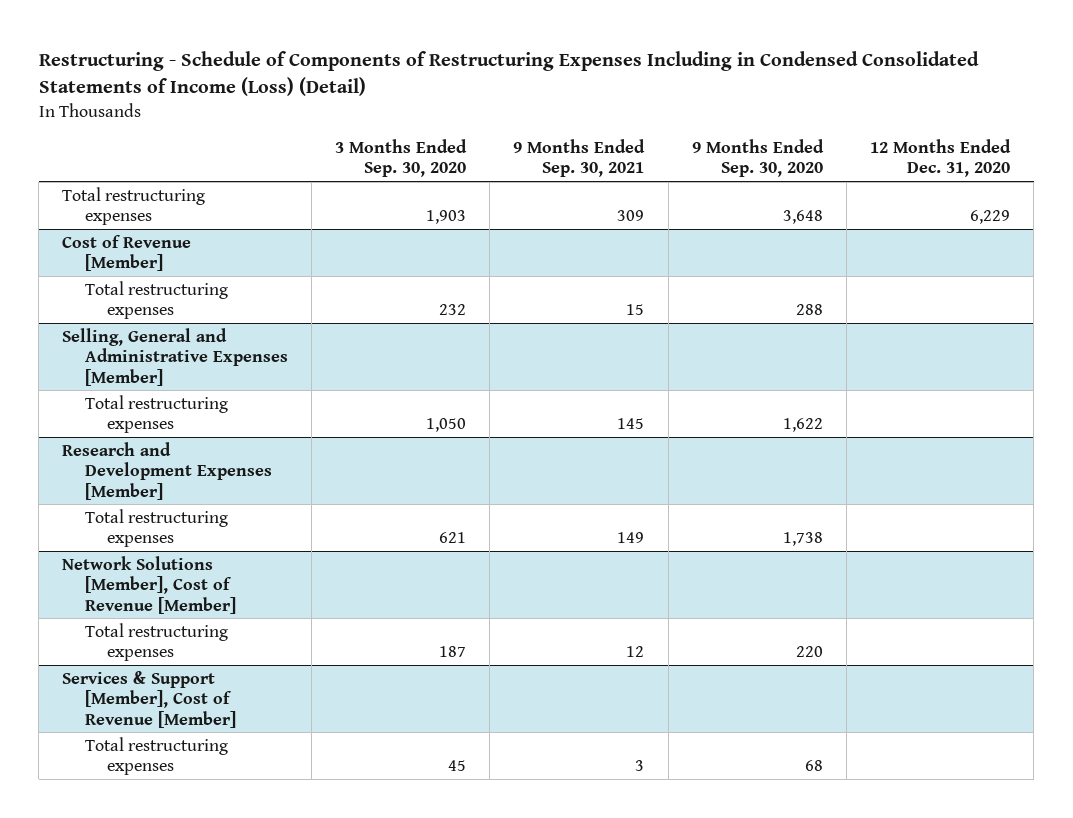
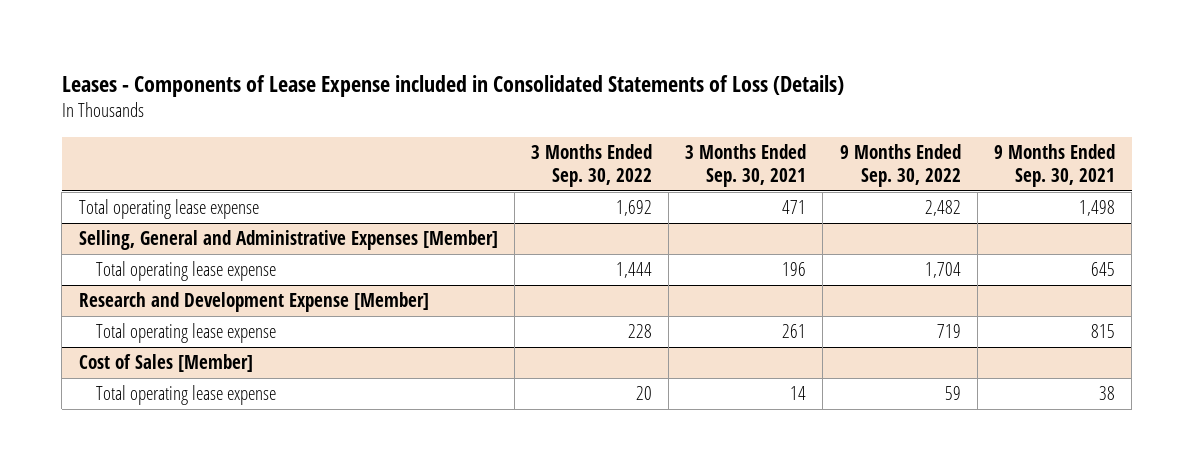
[38,50,979,97] Restructuring - Schedule of Components of Restructuring Expenses Including in Condensed Consolidated Statements of Income (Loss) (Detail) -> [61,74,844,97] Leases - Components of Lease Expense included in Consolidated Statements of Loss (Details)
[334,138,467,178] 3 Months Ended Sep. 30, 2020 -> none
[691,138,824,178] 9 Months Ended Sep. 30, 2020 -> none
[870,138,1012,178] 12 Months Ended Dec. 31, 2020 -> none
none -> [530,143,652,188] 3 Months Ended Sep. 30, 2022
none -> [685,143,807,188] 3 Months Ended Sep. 30, 2021
none -> [839,143,961,188] 9 Months Ended Sep. 30, 2022
[62,186,206,226] Total restructuring expenses -> none
[62,234,192,272] Cost of Revenue [Member] -> none
[84,280,228,320] Total restructuring expenses -> none
none -> [78,199,259,220] Total operating lease expense
[84,394,228,434] Total restructuring expenses -> none
[84,508,228,548] Total restructuring expenses -> none
[62,555,236,614] Network Solutions [Member], Cost of Revenue [Member] -> none
[84,622,228,662] Total restructuring expenses -> none
[62,670,236,728] Services & Support [Member], Cost of Revenue [Member] -> none
[84,736,228,776] Total restructuring expenses -> none
none -> [96,261,277,282] Total operating lease expense
[62,441,272,500] Research and Development Expenses [Member] -> [78,292,429,313] Research and Development Expense [Member]
none -> [96,323,277,344] Total operating lease expense
none -> [78,354,253,373] Cost of Sales [Member]
none -> [96,385,277,406] Total operating lease expense

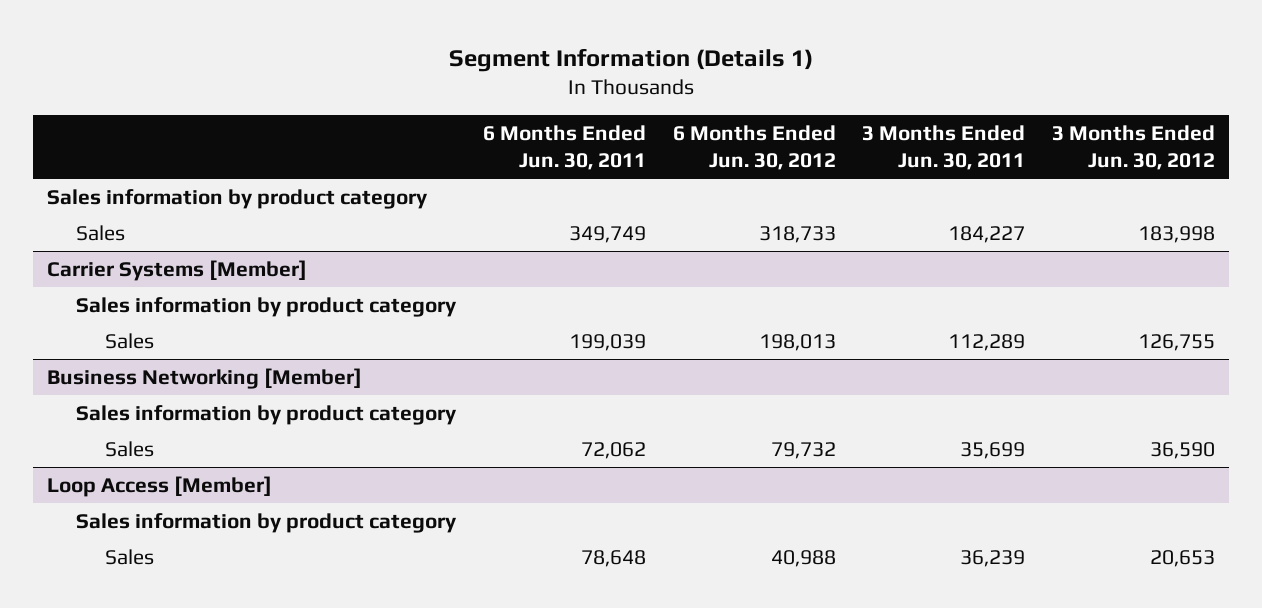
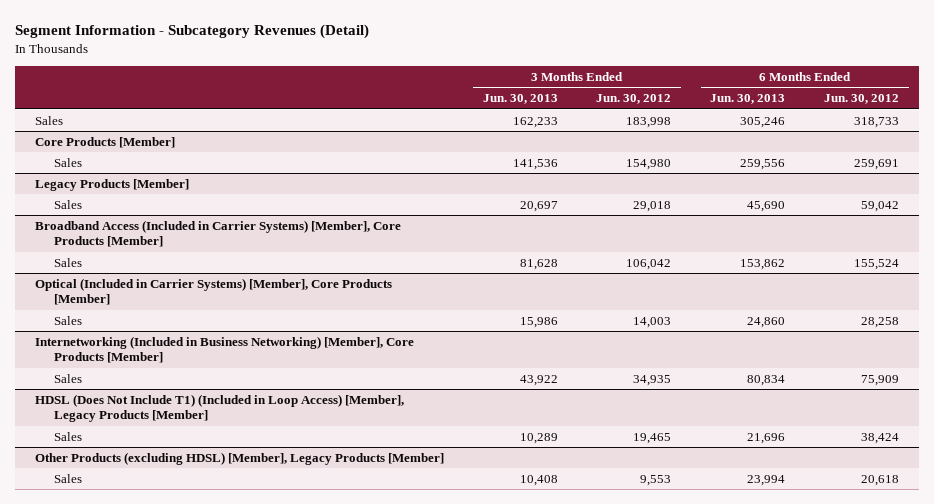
[449,48,814,73] Segment Information (Details 1) -> [15,24,370,40] Segment Information - Subcategory Revenues (Detail)
[482,125,646,171] 6 Months Ended Jun. 30, 2011 -> none
[862,125,1026,171] 3 Months Ended Jun. 30, 2011 -> none
none -> [482,94,558,105] Jun. 30, 2013
none -> [710,94,786,105] Jun. 30, 2013
[46,188,428,209] Sales information by product category -> none
[46,259,307,281] Carrier Systems [Member] -> none
[76,296,458,317] Sales information by product category -> none
[46,367,362,389] Business Networking [Member] -> none
[76,404,458,425] Sales information by product category -> none
[46,475,272,497] Loop Access [Member] -> none
[76,512,458,533] Sales information by product category -> none
none -> [34,136,175,148] Core Products [Member]
[758,333,836,351] 198,013 -> [854,158,900,170] 259,691
[1138,333,1216,351] 126,755 -> [626,158,672,170] 154,980
none -> [34,178,189,191] Legacy Products [Member]
[770,441,836,459] 79,732 -> [861,200,900,212] 59,042
[1150,441,1216,459] 36,590 -> [633,200,672,212] 29,018
none -> [34,219,401,248] Broadband Access (Included in Carrier Systems) [Member], Core Products [Member]
[770,549,836,567] 40,988 -> [854,258,900,270] 155,524
[1150,549,1216,567] 20,653 -> [626,258,672,270] 106,042
none -> [34,277,392,306] Optical (Included in Carrier Systems) [Member], Core Products [Member]
none -> [53,315,82,325] Sales
none -> [34,335,414,364] Internetworking (Included in Business Networking) [Member], Core Products [Member]
none -> [53,373,82,383] Sales
none -> [34,393,404,423] HDSL (Does Not Include T1) (Included in Loop Access) [Member], Legacy Products [Member]
none -> [53,431,82,441] Sales
none -> [34,451,444,465] Other Products (excluding HDSL) [Member], Legacy Products [Member]
none -> [53,473,82,483] Sales

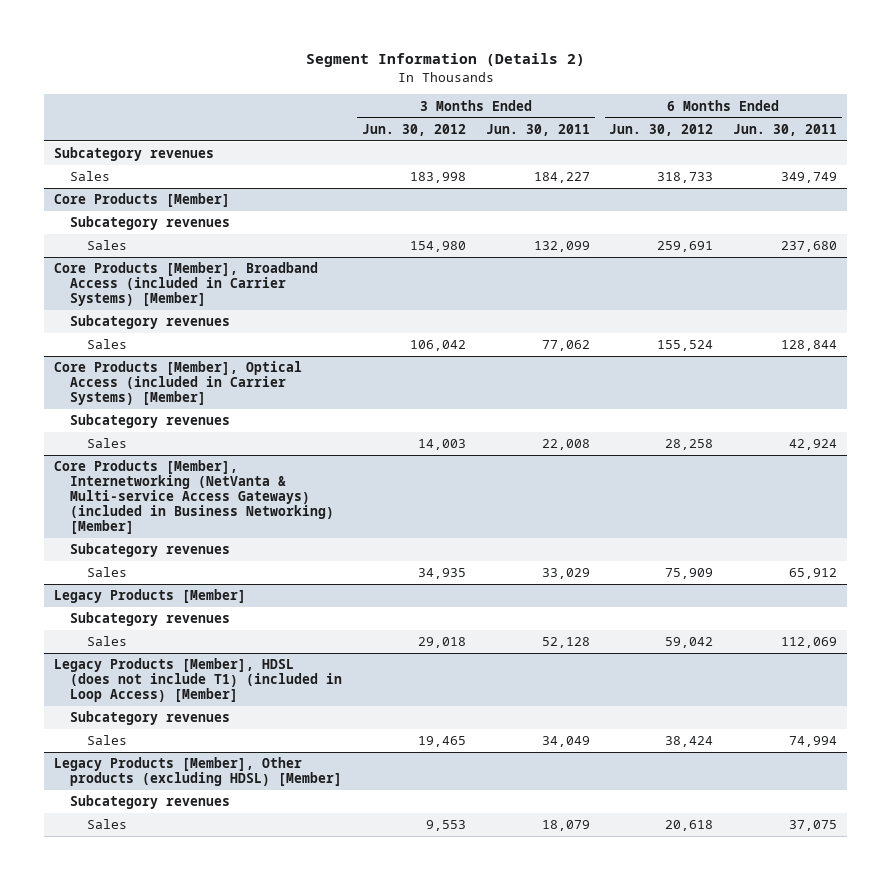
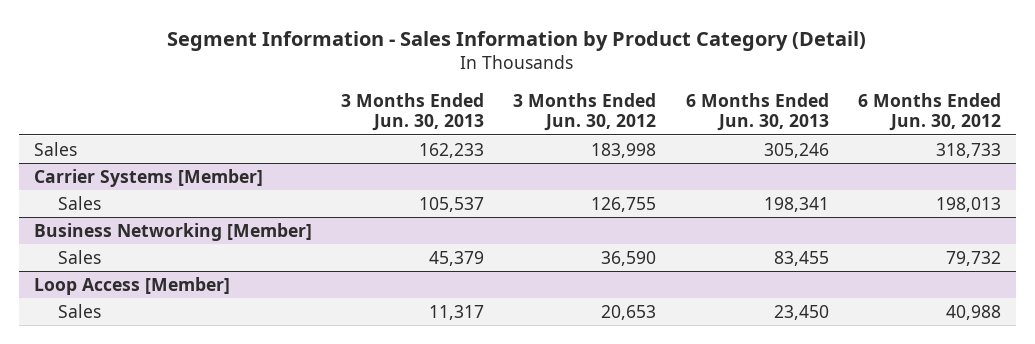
[305,53,585,68] Segment Information (Details 2) -> [167,30,867,51] Segment Information - Sales Information by Product Category (Detail)
[485,123,590,136] Jun. 30, 2011 -> none
[733,123,838,136] Jun. 30, 2011 -> none
none -> [340,92,484,132] 3 Months Ended Jun. 30, 2013
none -> [685,92,829,132] 6 Months Ended Jun. 30, 2013
[54,147,215,162] Subcategory revenues -> none
[54,193,231,208] Core Products [Member] -> none
[70,216,231,231] Subcategory revenues -> none
[54,262,319,307] Core Products [Member], Broadband Access (included in Carrier Systems) [Member] -> none
[70,315,231,330] Subcategory revenues -> none
[54,361,303,406] Core Products [Member], Optical Access (included in Carrier Systems) [Member] -> none
[70,414,231,429] Subcategory revenues -> none
[54,460,335,535] Core Products [Member], Internetworking (NetVanta & Multi-service Access Gateways) (included in Business Networking) [Member] -> none
[70,543,231,558] Subcategory revenues -> none
[86,567,127,578] Sales -> none
[54,589,247,604] Legacy Products [Member] -> none
[70,612,231,627] Subcategory revenues -> none
[86,636,127,647] Sales -> none
[54,658,343,703] Legacy Products [Member], HDSL (does not include T1) (included in Loop Access) [Member] -> none
[70,711,231,726] Subcategory revenues -> none
[86,735,127,746] Sales -> none
[54,757,343,787] Legacy Products [Member], Other products (excluding HDSL) [Member] -> none
[70,795,231,810] Subcategory revenues -> none
[86,819,127,830] Sales -> none
none -> [33,168,263,187] Carrier Systems [Member]
[410,241,467,253] 154,980 -> [591,196,657,212] 126,755
[657,241,714,253] 259,691 -> [936,196,1002,212] 198,013
none -> [33,222,312,241] Business Networking [Member]
[410,340,467,352] 106,042 -> [601,250,657,266] 36,590
[657,340,714,352] 155,524 -> [946,250,1002,266] 79,732
none -> [33,276,230,295] Loop Access [Member]
[418,439,467,451] 14,003 -> [601,304,657,320] 20,653
[665,439,714,451] 28,258 -> [946,304,1002,320] 40,988

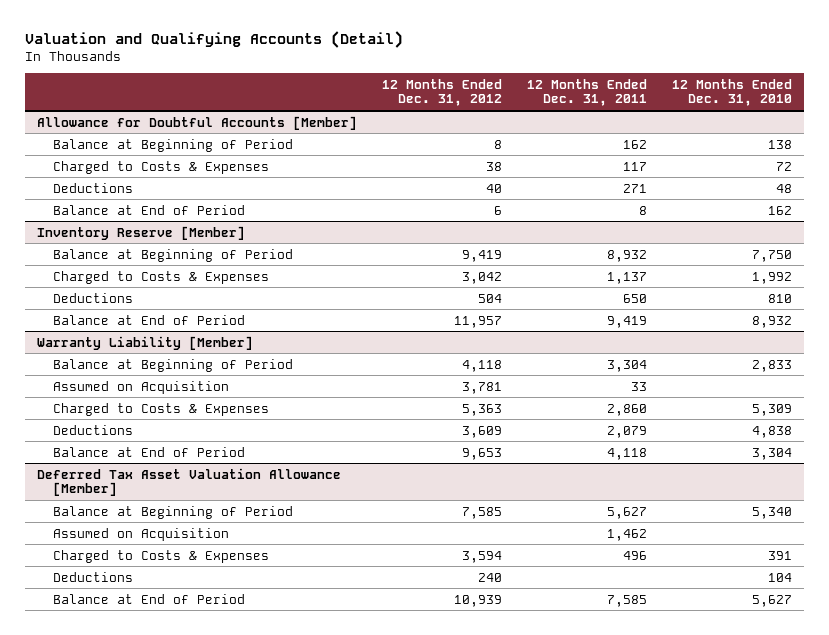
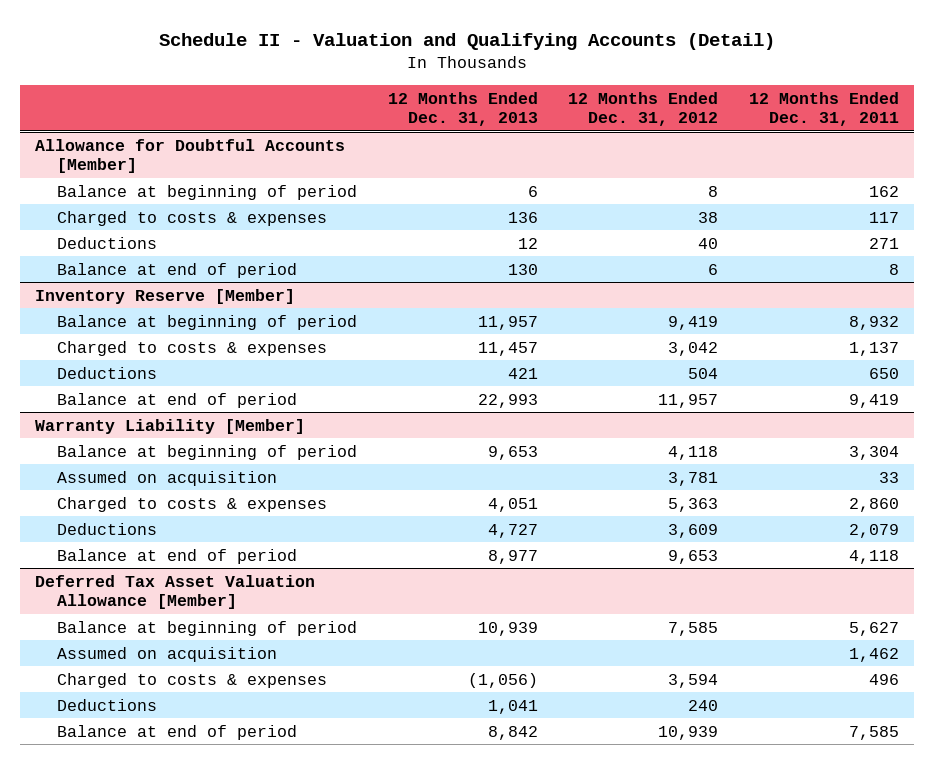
[24,31,403,49] Valuation and Qualifying Accounts (Detail) -> [158,32,775,50] Schedule II - Valuation and Qualifying Accounts (Detail)
[671,78,792,107] 12 Months Ended Dec. 31, 2010 -> none
none -> [387,91,538,127] 12 Months Ended Dec. 31, 2013
[53,138,294,152] Balance at Beginning of Period -> [57,184,358,200] Balance at beginning of period
[53,160,270,174] Charged to Costs & Expenses -> [57,210,328,226] Charged to costs & expenses
[53,204,246,215] Balance at End of Period -> [57,262,298,278] Balance at end of period
[53,248,294,262] Balance at Beginning of Period -> [57,314,358,330] Balance at beginning of period
[53,270,270,284] Charged to Costs & Expenses -> [57,340,328,356] Charged to costs & expenses
[53,314,246,325] Balance at End of Period -> [57,392,298,408] Balance at end of period
[53,358,294,372] Balance at Beginning of Period -> [57,444,358,460] Balance at beginning of period
[53,380,230,394] Assumed on Acquisition -> [57,470,278,486] Assumed on acquisition
[53,402,270,416] Charged to Costs & Expenses -> [57,496,328,512] Charged to costs & expenses
[53,446,246,457] Balance at End of Period -> [57,548,298,564] Balance at end of period
[53,505,294,519] Balance at Beginning of Period -> [57,620,358,636] Balance at beginning of period
[53,527,230,541] Assumed on Acquisition -> [57,646,278,662] Assumed on acquisition
[53,549,270,563] Charged to Costs & Expenses -> [57,672,328,688] Charged to costs & expenses
[53,593,246,604] Balance at End of Period -> [57,724,298,740] Balance at end of period

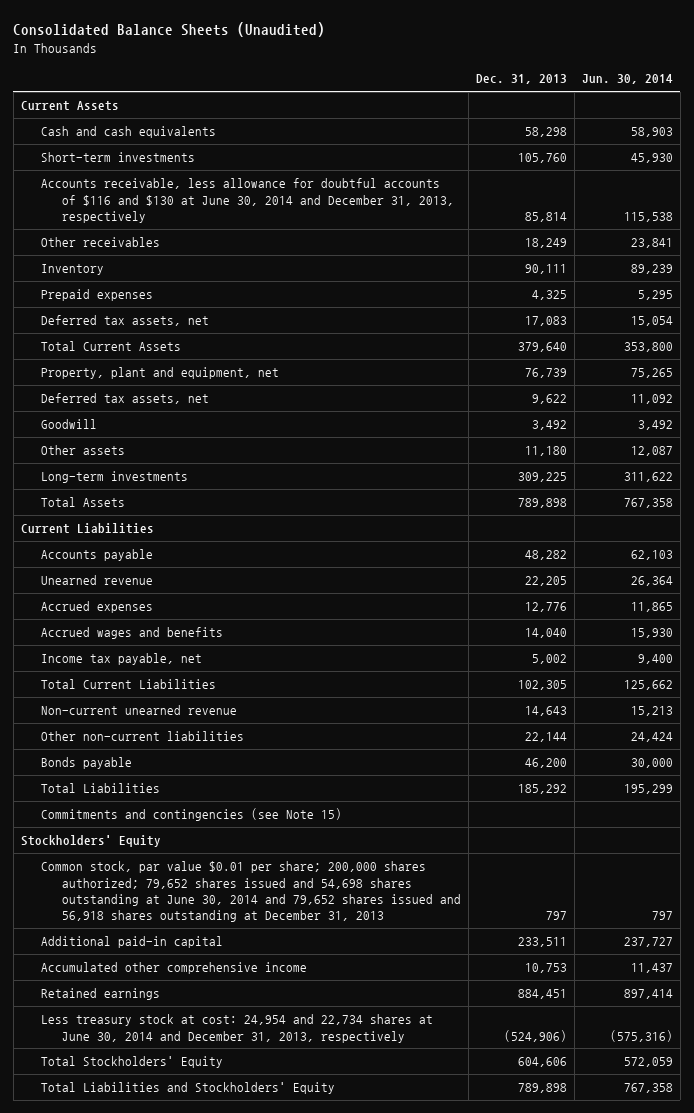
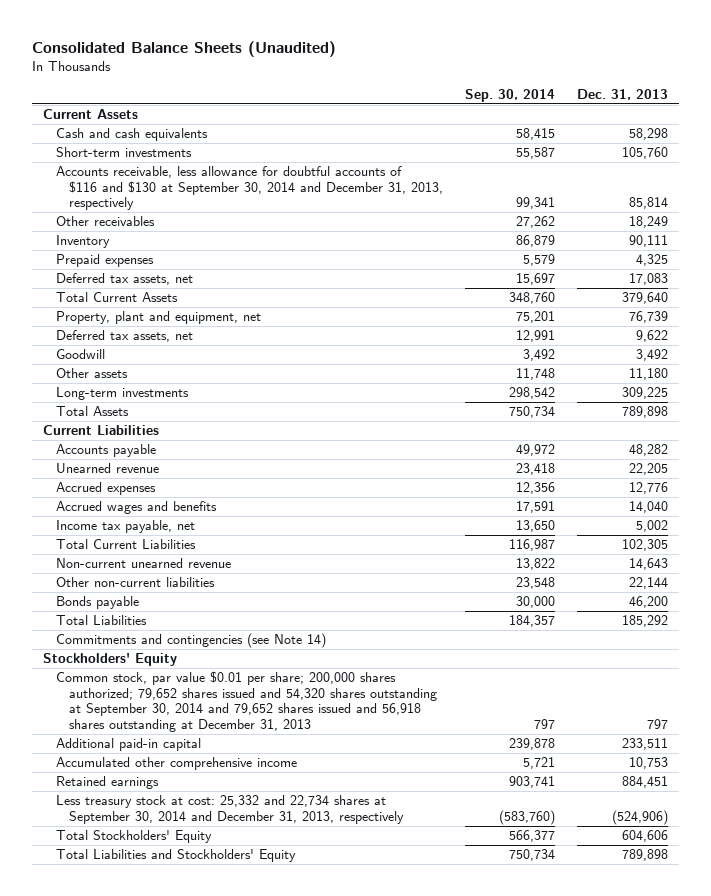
[581,74,673,85] Jun. 30, 2014 -> none
none -> [464,89,555,103] Sep. 30, 2014
[41,178,454,223] Accounts receivable, less allowance for doubtful accounts of $116 and $130 at June 30, 2014 and December 31, 2013, respectively -> [55,166,443,211] Accounts receivable, less allowance for doubtful accounts of $116 and $130 at September 30, 2014 and December 31, 2013, respectively
[41,808,343,822] Commitments and contingencies (see Note 15) -> [55,633,326,649] Commitments and contingencies (see Note 14)
[41,861,461,923] Common stock, par value $0.01 per share; 200,000 shares authorized; 79,652 shares issued and 54,698 shares outstanding at June 30, 2014 and 79,652 shares issued and 56,918 shares outstanding at December 31, 2013 -> [55,671,437,732] Common stock, par value $0.01 per share; 200,000 shares authorized; 79,652 shares issued and 54,320 shares outstanding at September 30, 2014 and 79,652 shares issued and 56,918 shares outstanding at December 31, 2013
[41,1014,434,1043] Less treasury stock at cost: 24,954 and 22,734 shares at June 30, 2014 and December 31, 2013, respectively -> [55,795,404,824] Less treasury stock at cost: 25,332 and 22,734 shares at September 30, 2014 and December 31, 2013, respectively

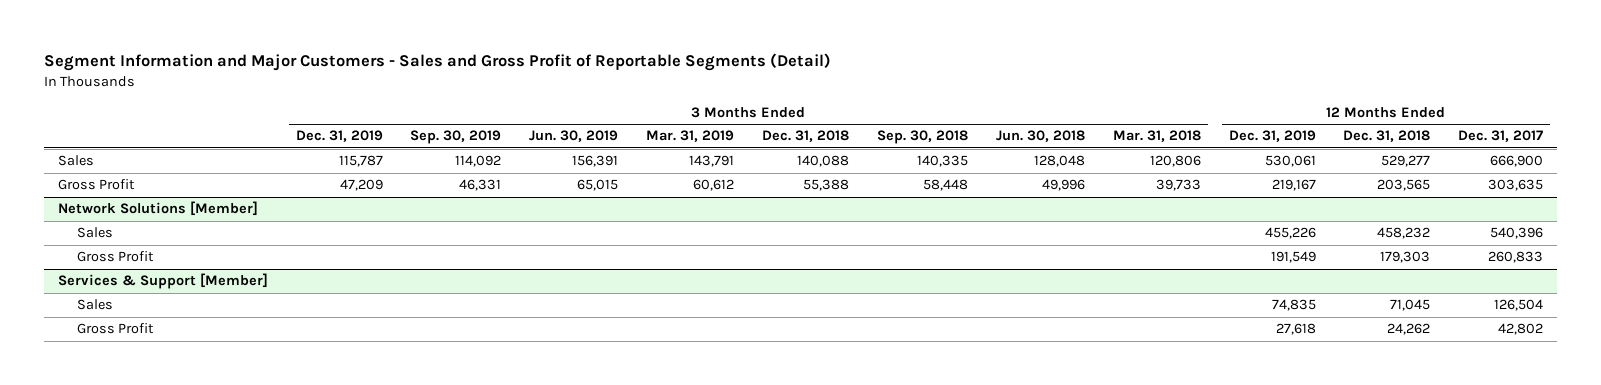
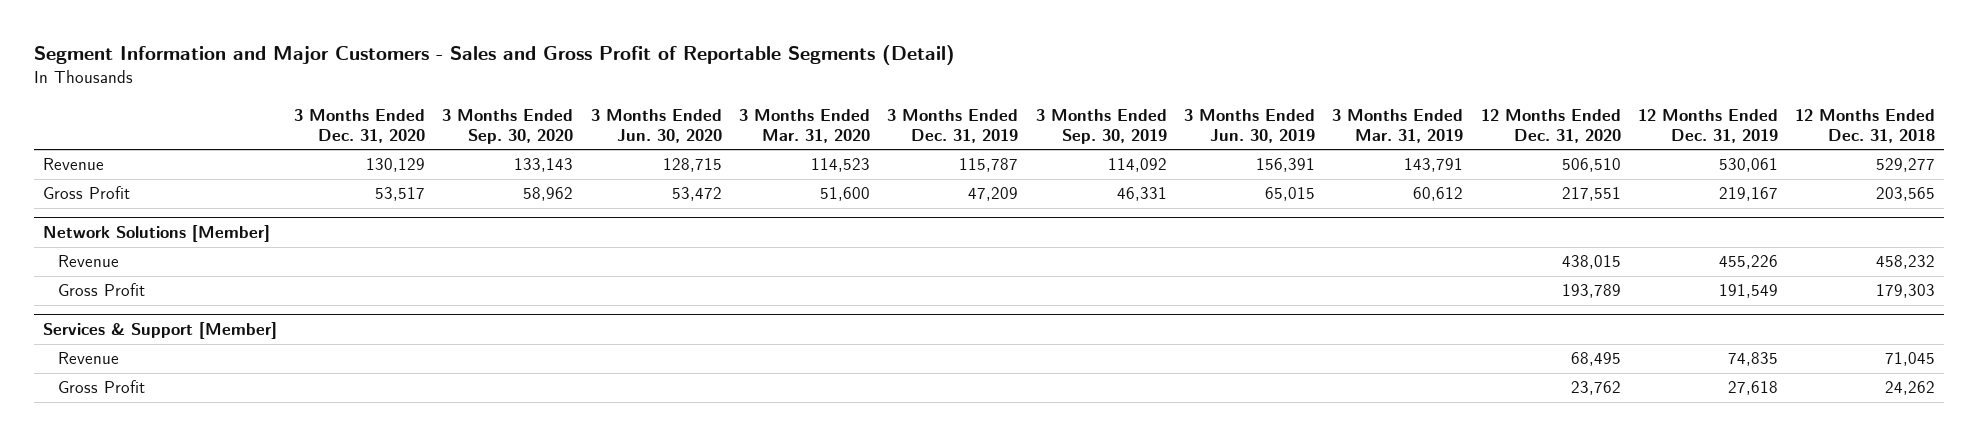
[762,130,850,143] Dec. 31, 2018 -> none
[876,130,968,145] Sep. 30, 2018 -> none
[995,130,1085,143] Jun. 30, 2018 -> none
[1112,130,1201,143] Mar. 31, 2018 -> none
[1458,130,1544,143] Dec. 31, 2017 -> none
none -> [293,108,425,143] 3 Months Ended Dec. 31, 2020
none -> [442,108,574,144] 3 Months Ended Sep. 30, 2020
none -> [590,108,722,143] 3 Months Ended Jun. 30, 2020
none -> [738,108,870,143] 3 Months Ended Mar. 31, 2020
none -> [1480,108,1621,143] 12 Months Ended Dec. 31, 2020
[57,155,94,167] Sales -> [42,158,104,171] Revenue
[76,227,113,239] Sales -> [57,255,119,268] Revenue
[76,299,113,311] Sales -> [57,352,119,365] Revenue

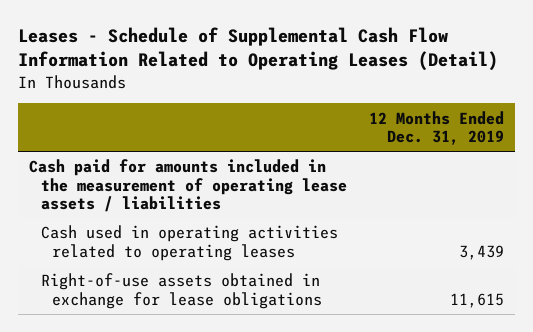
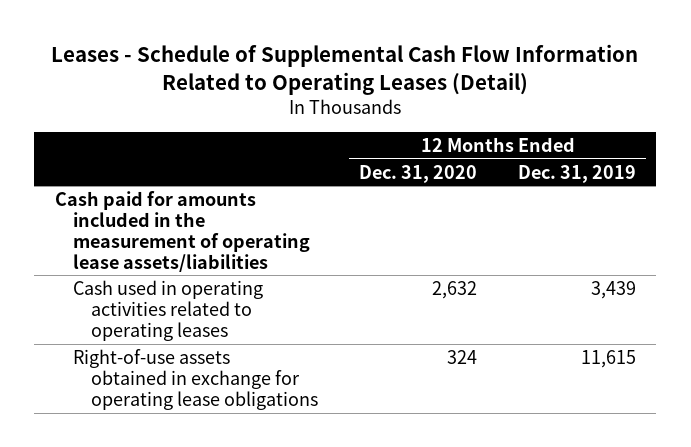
none -> [359,164,478,183] Dec. 31, 2020
[28,159,347,213] Cash paid for amounts included in the measurement of operating lease assets / liabilities -> [54,190,310,272] Cash paid for amounts included in the measurement of operating lease assets/liabilities
[40,273,323,309] Right-of-use assets obtained in exchange for lease obligations -> [72,348,319,410] Right-of-use assets obtained in exchange for operating lease obligations

